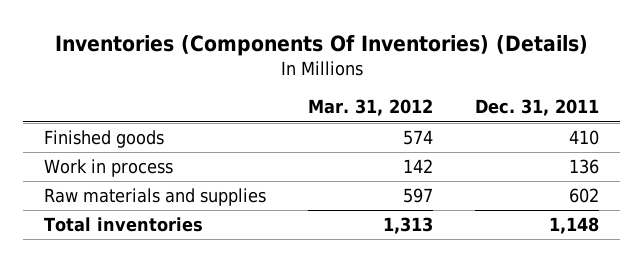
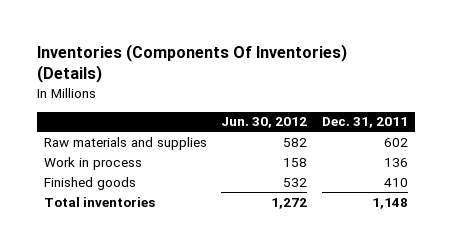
[308,99,434,117] Mar. 31, 2012 -> none
none -> [221,117,308,129] Jun. 30, 2012
[44,159,174,178] Work in process -> [43,156,142,170] Work in process
[44,130,165,149] Finished goods -> [43,176,136,190] Finished goods

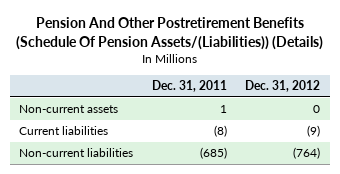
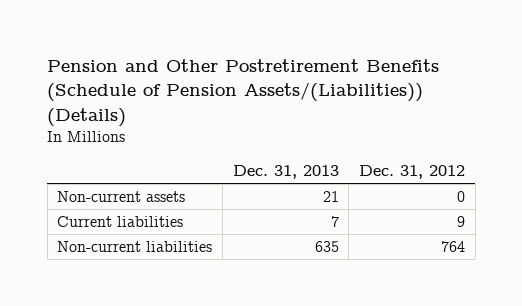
[15,17,323,50] Pension And Other Postretirement Benefits (Schedule Of Pension Assets/(Liabilities)) (Details) -> [47,58,440,127] Pension and Other Postretirement Benefits (Schedule of Pension Assets/(Liabilities)) (Details)
[151,79,227,92] Dec. 31, 2011 -> none
none -> [232,165,339,180] Dec. 31, 2013
[307,125,321,138] (9) -> [457,215,466,227] 9
[293,147,321,160] (764) -> [441,240,466,252] 764

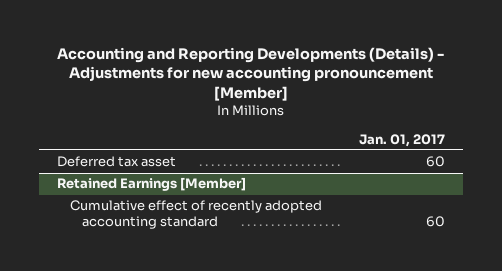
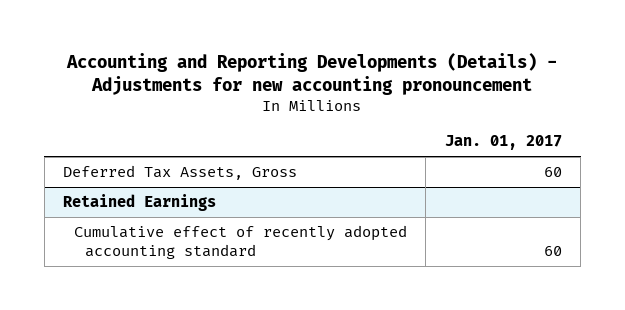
[57,46,445,102] Accounting and Reporting Developments (Details) - Adjustments for new accounting pronouncement [Member] -> [66,52,558,95] Accounting and Reporting Developments (Details) - Adjustments for new accounting pronouncement
[57,156,177,168] Deferred tax asset -> [63,165,298,181] Deferred Tax Assets, Gross
[57,177,247,192] Retained Earnings [Member] -> [63,194,217,212] Retained Earnings

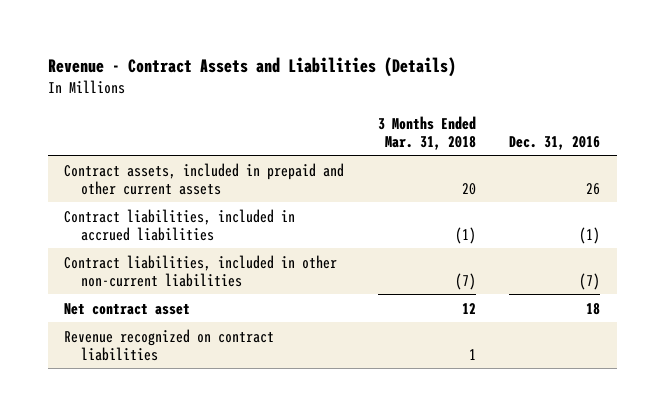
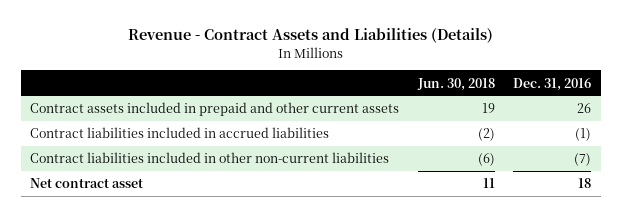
[377,115,476,150] 3 Months Ended Mar. 31, 2018 -> none
none -> [416,77,495,91] Jun. 30, 2018
[64,162,345,195] Contract assets, included in prepaid and other current assets -> [30,102,400,117] Contract assets included in prepaid and other current assets
[64,208,296,241] Contract liabilities, included in accrued liabilities -> [30,127,330,139] Contract liabilities included in accrued liabilities
[64,254,338,287] Contract liabilities, included in other non-current liabilities -> [30,152,390,164] Contract liabilities included in other non-current liabilities
[64,328,275,361] Revenue recognized on contract liabilities -> none

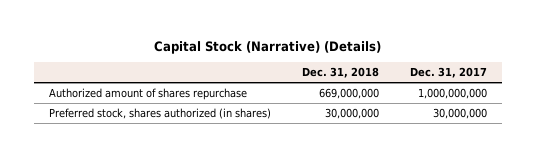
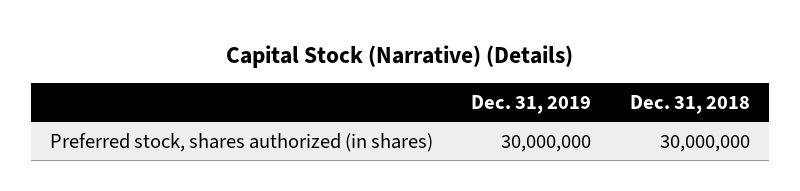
[409,67,487,79] Dec. 31, 2017 -> none
none -> [471,94,592,114] Dec. 31, 2019
[49,88,248,101] Authorized amount of shares repurchase -> none

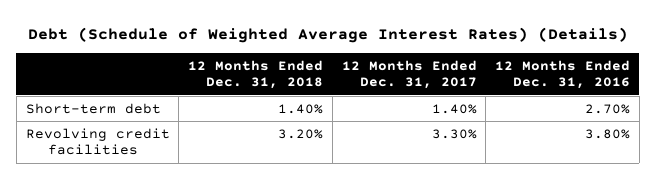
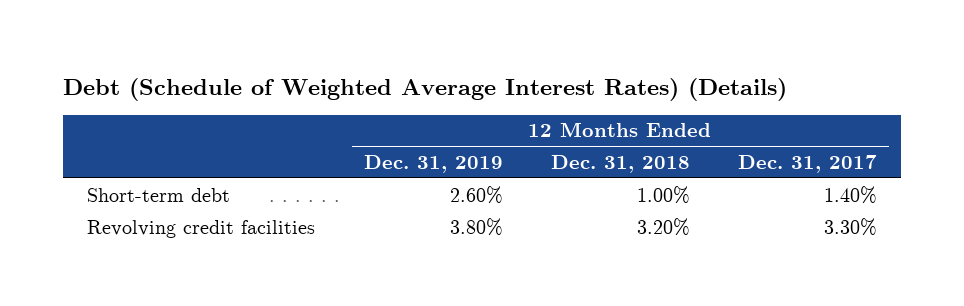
[495,59,631,90] 12 Months Ended Dec. 31, 2016 -> none
none -> [363,155,503,174] Dec. 31, 2019
[278,103,324,114] 1.40% -> [636,185,690,204] 1.00%

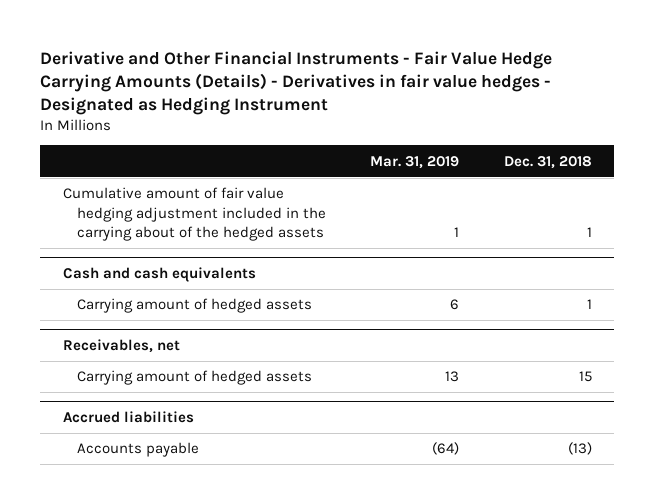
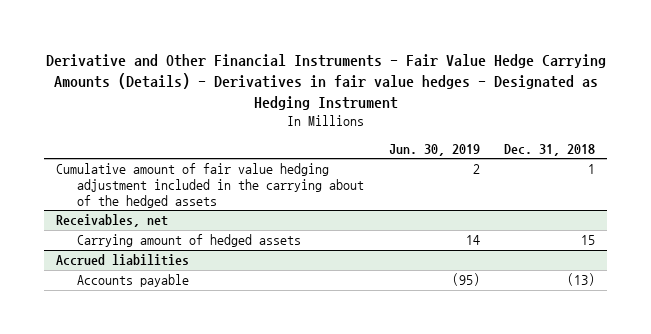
[370,155,460,169] Mar. 31, 2019 -> none
none -> [388,143,480,156] Jun. 30, 2019
[62,267,256,283] Cash and cash equivalents -> none
[77,298,313,314] Carrying amount of hedged assets -> none

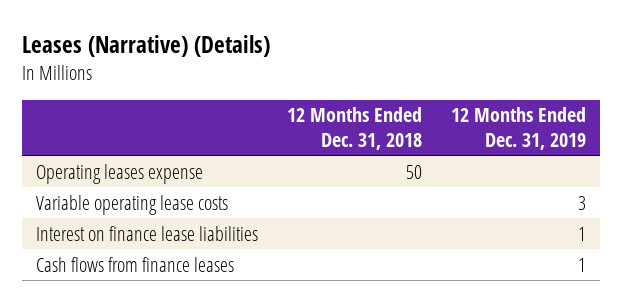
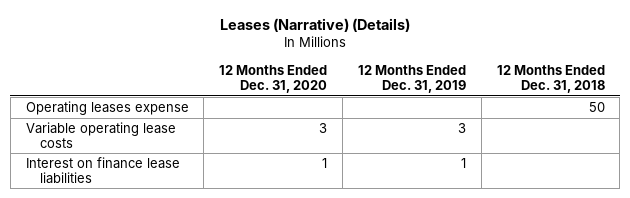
none -> [219,65,328,93] 12 Months Ended Dec. 31, 2020
[36,256,235,272] Cash flows from finance leases -> none

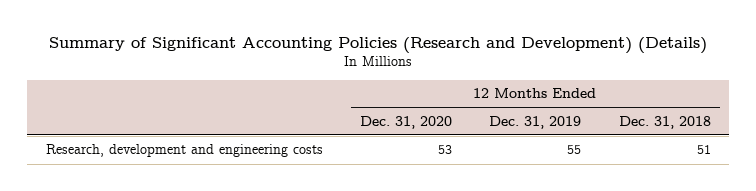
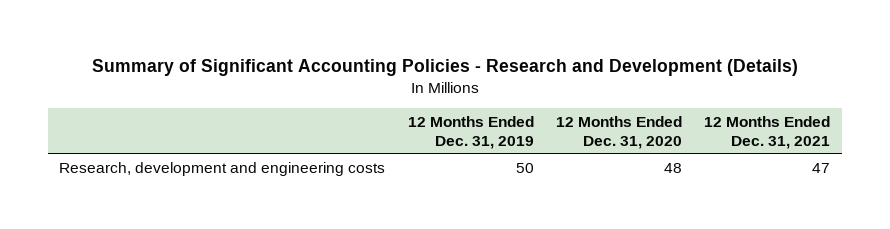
[49,36,708,54] Summary of Significant Accounting Policies (Research and Development) (Details) -> [91,59,798,77] Summary of Significant Accounting Policies - Research and Development (Details)
[618,115,711,129] Dec. 31, 2018 -> none
none -> [704,115,831,149] 12 Months Ended Dec. 31, 2021
[437,145,452,155] 53 -> [664,163,683,174] 48
[567,145,582,155] 55 -> [515,163,534,174] 50

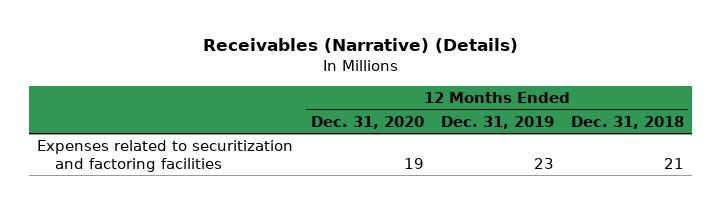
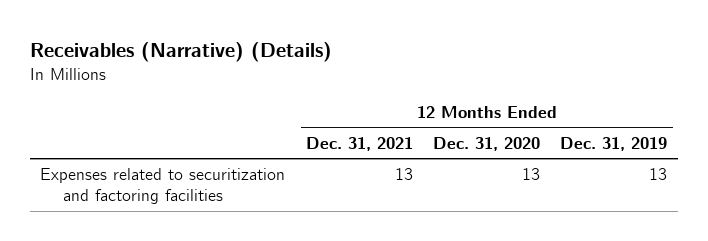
[570,115,684,129] Dec. 31, 2018 -> none
none -> [305,136,413,151] Dec. 31, 2021
[403,157,424,169] 19 -> [522,168,541,181] 13
[533,157,554,169] 23 -> [649,168,668,181] 13

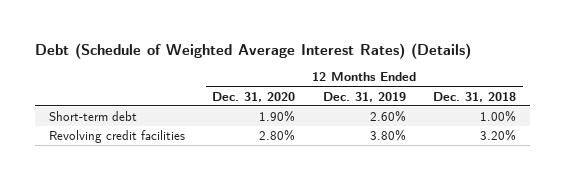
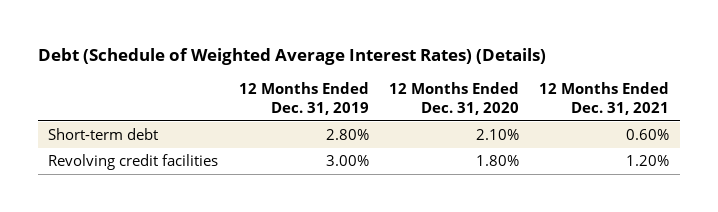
[433,91,517,102] Dec. 31, 2018 -> none
none -> [539,82,670,116] 12 Months Ended Dec. 31, 2021
[259,110,296,123] 1.90% -> [476,129,520,141] 2.10%
[369,110,406,123] 2.60% -> [325,129,369,141] 2.80%
[259,129,296,142] 2.80% -> [476,155,520,167] 1.80%
[369,129,406,142] 3.80% -> [325,155,369,167] 3.00%

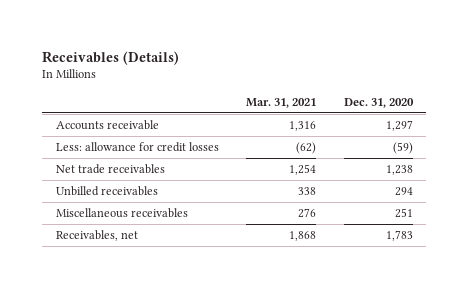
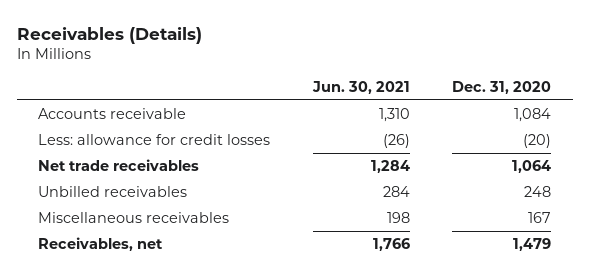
[246,97,317,108] Mar. 31, 2021 -> none
none -> [311,80,410,94] Jun. 30, 2021
[385,119,413,131] 1,297 -> [514,108,552,123] 1,084
[392,141,413,154] (59) -> [523,134,552,149] (20)
[385,164,413,175] 1,238 -> [512,160,552,174] 1,064
[394,186,413,196] 294 -> [524,186,552,198] 248
[394,207,413,218] 251 -> [528,212,552,224] 167
[385,229,413,241] 1,783 -> [513,238,552,252] 1,479

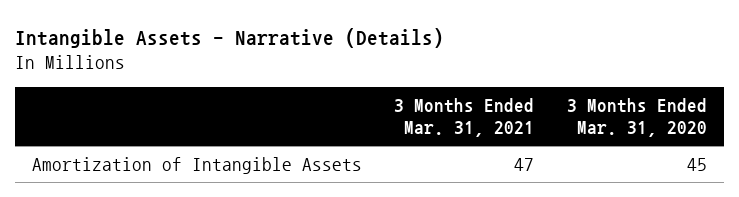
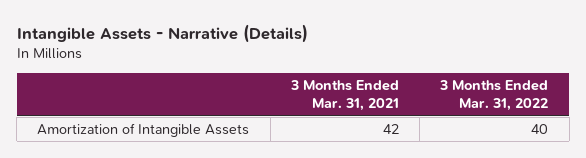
[567,97,708,138] 3 Months Ended Mar. 31, 2020 -> none
none -> [439,79,549,112] 3 Months Ended Mar. 31, 2022
[514,158,535,172] 47 -> [382,123,399,134] 42

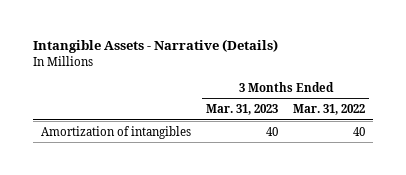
[289,79,399,112] 3 Months Ended Mar. 31, 2021 -> none
none -> [205,104,278,116] Mar. 31, 2023
[37,122,250,137] Amortization of Intangible Assets -> [40,125,191,139] Amortization of intangibles

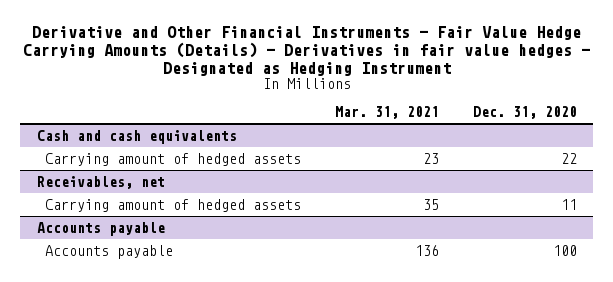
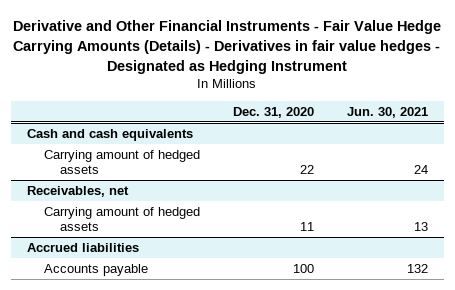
[335,106,440,120] Mar. 31, 2021 -> none
none -> [346,106,428,118] Jun. 30, 2021
[36,221,165,236] Accounts payable -> [27,242,140,252] Accrued liabilities

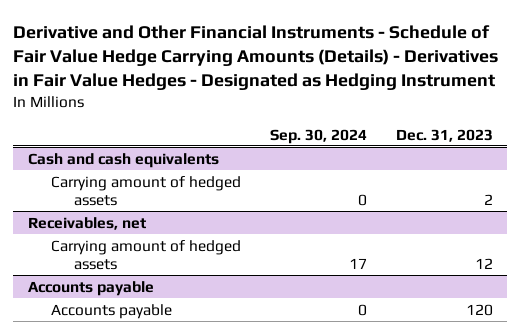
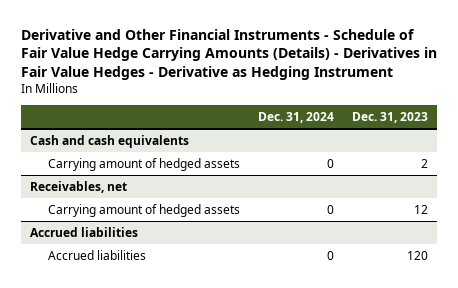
[13,24,499,91] Derivative and Other Financial Instruments - Schedule of Fair Value Hedge Carrying Amounts (Details) - Derivatives in Fair Value Hedges - Designated as Hedging Instrument -> [20,28,437,81] Derivative and Other Financial Instruments - Schedule of Fair Value Hedge Carrying Amounts (Details) - Derivatives in Fair Value Hedges - Derivative as Hedging Instrument
[269,128,367,144] Sep. 30, 2024 -> none
none -> [258,112,335,124] Dec. 31, 2024
[27,280,154,296] Accounts payable -> [29,226,138,237] Accrued liabilities
[50,303,172,319] Accounts payable -> [48,249,147,260] Accrued liabilities

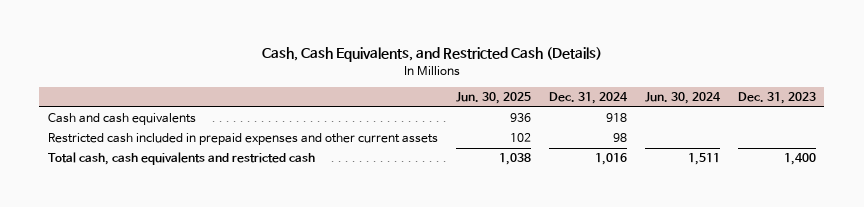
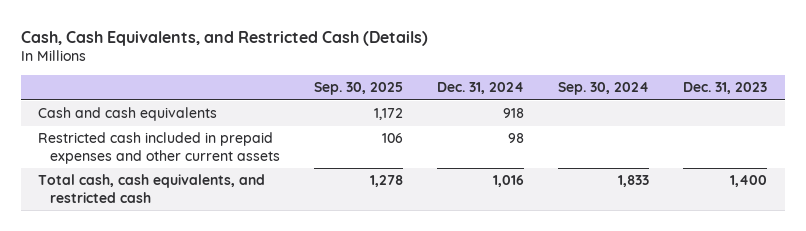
[456,92,532,105] Jun. 30, 2025 -> none
[644,92,721,105] Jun. 30, 2024 -> none
none -> [314,82,404,96] Sep. 30, 2025
none -> [558,82,650,96] Sep. 30, 2024
[48,152,316,166] Total cash, cash equivalents and restricted cash -> [38,174,266,203] Total cash, cash equivalents, and restricted cash

